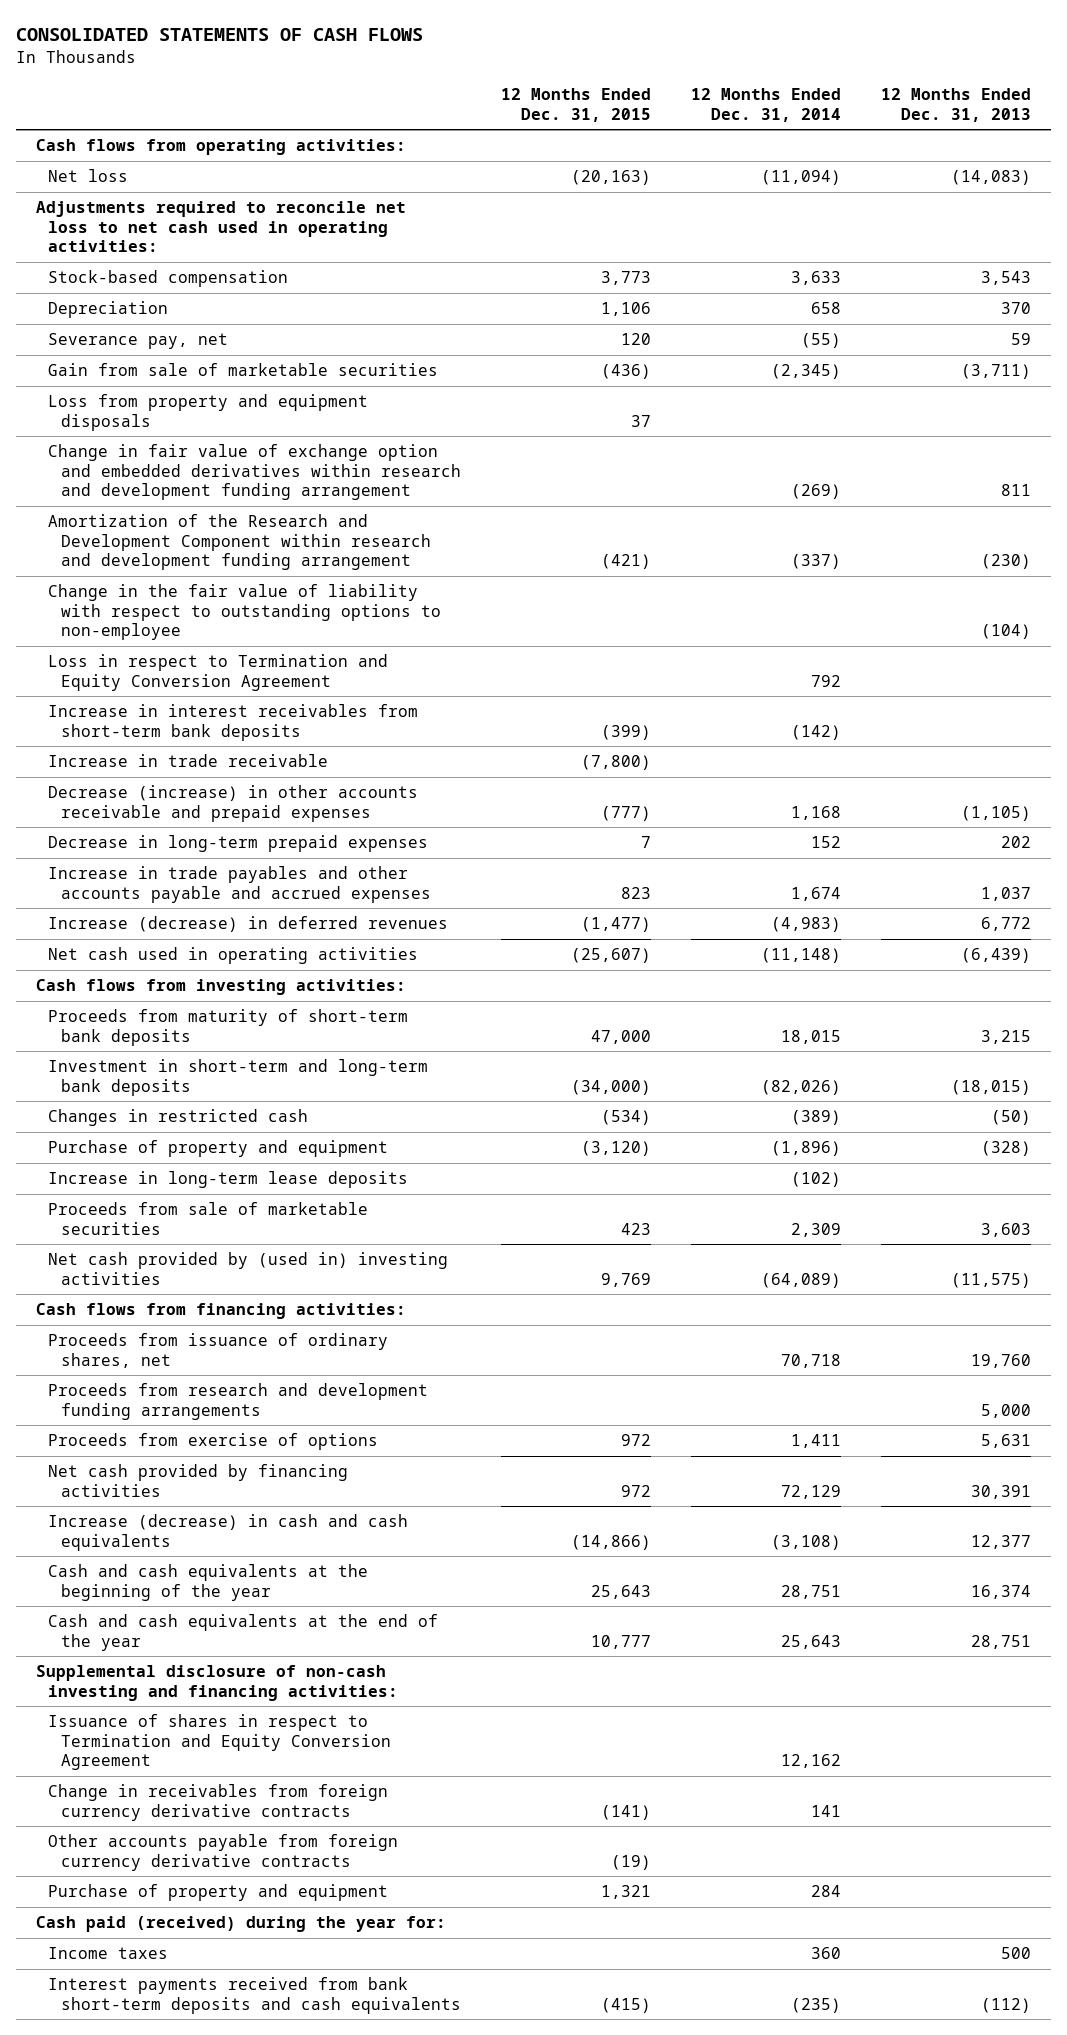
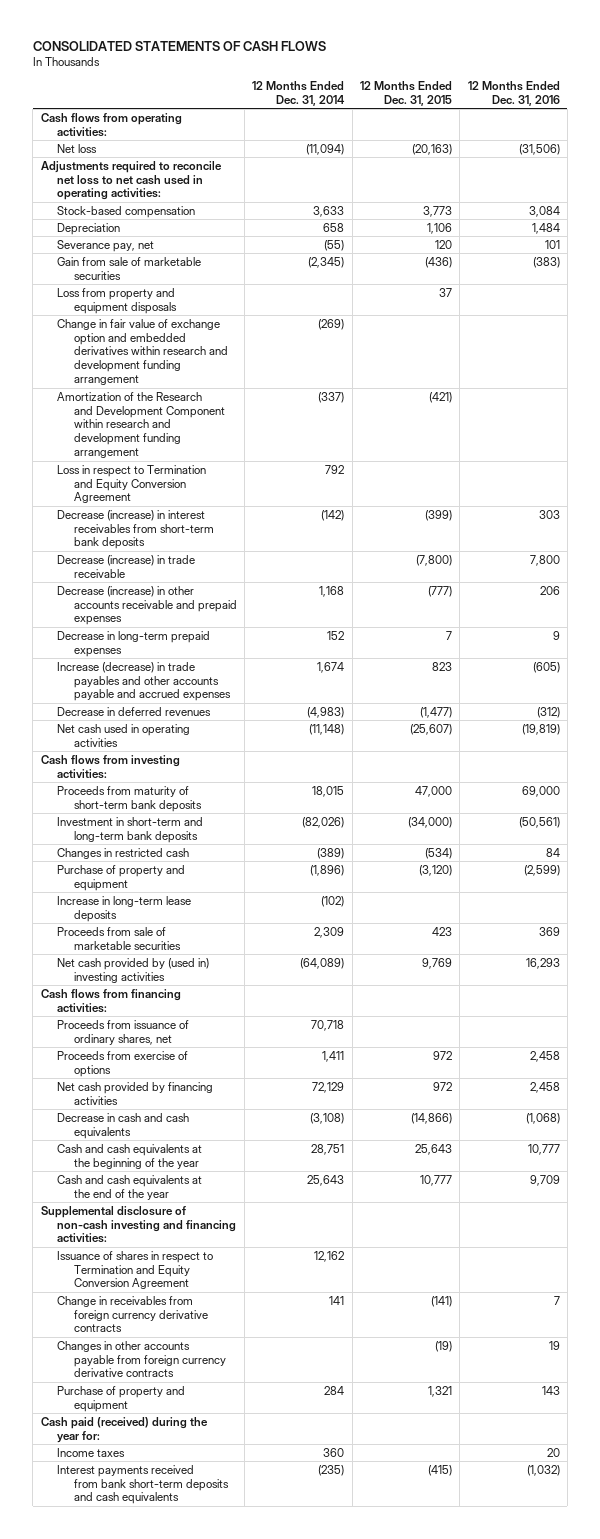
[880,88,1031,122] 12 Months Ended Dec. 31, 2013 -> none
none -> [467,80,560,106] 12 Months Ended Dec. 31, 2016
[48,584,441,640] Change in the fair value of liability with respect to outstanding options to non-employee -> none
[48,704,419,741] Increase in interest receivables from short-term bank deposits -> [57,509,214,550] Decrease (increase) in interest receivables from short-term bank deposits
[48,754,329,768] Increase in trade receivable -> [57,554,196,578] Decrease (increase) in trade receivable
[48,866,431,903] Increase in trade payables and other accounts payable and accrued expenses -> [57,661,231,702] Increase (decrease) in trade payables and other accounts payable and accrued expenses
[48,916,449,933] Increase (decrease) in deferred revenues -> [57,706,212,716] Decrease in deferred revenues
[48,1383,429,1420] Proceeds from research and development funding arrangements -> none
[48,1514,409,1551] Increase (decrease) in cash and cash equivalents -> [57,1112,190,1139] Decrease in cash and cash equivalents
[48,1834,399,1871] Other accounts payable from foreign currency derivative contracts -> [57,1340,226,1378] Changes in other accounts payable from foreign currency derivative contracts

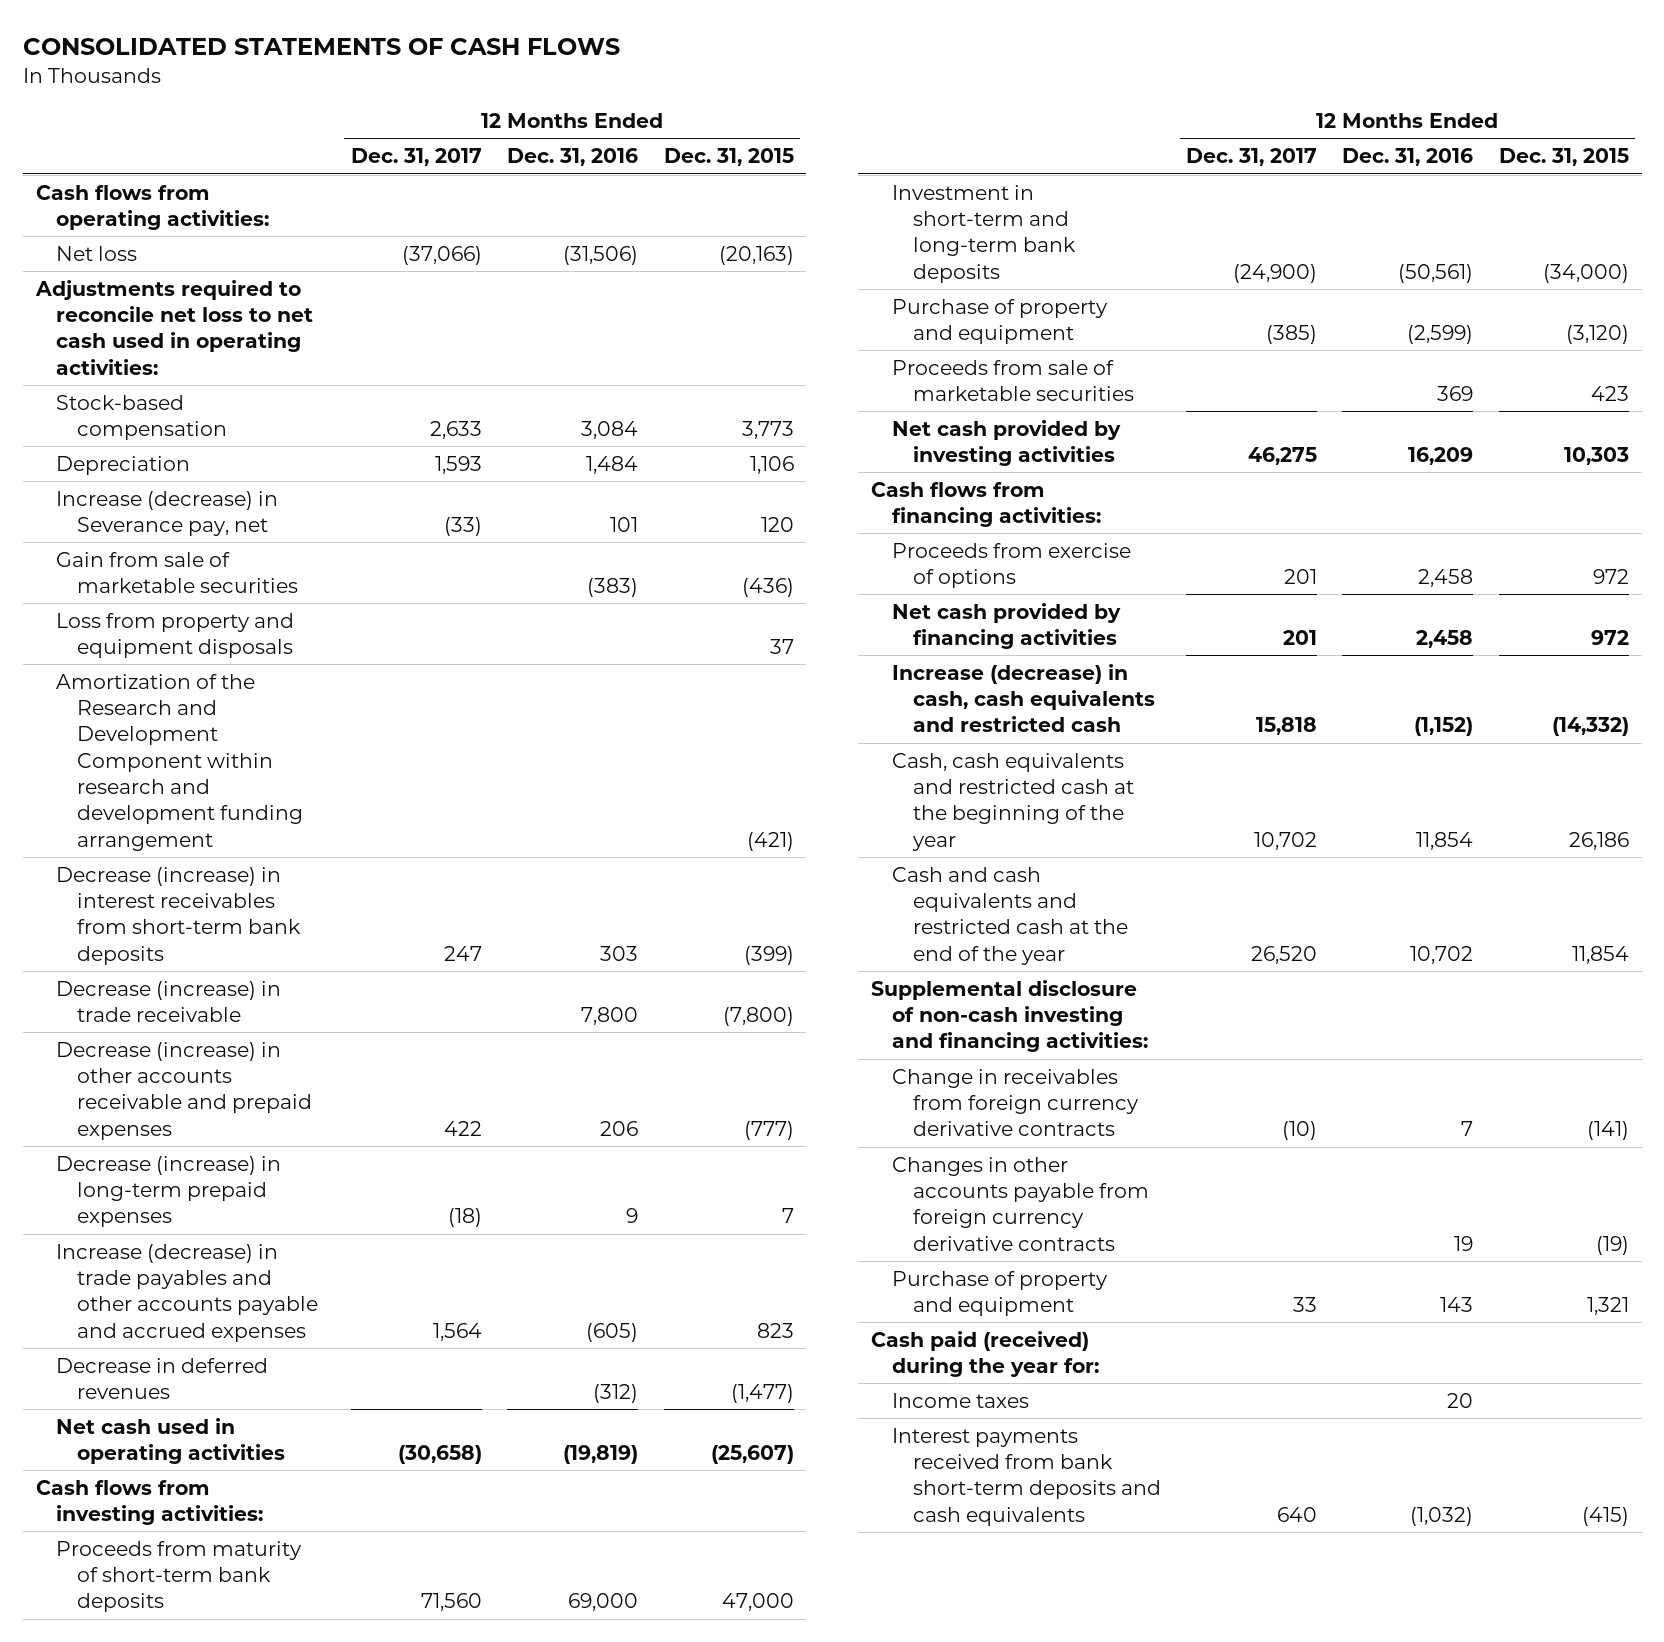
[252,80,346,106] 12 Months Ended Dec. 31, 2014 -> none
none -> [350,148,482,167] Dec. 31, 2017
[57,239,155,252] Severance pay, net -> [56,490,279,537] Increase (decrease) in Severance pay, net
[57,318,228,386] Change in fair value of exchange option and embedded derivatives within research and development funding arrangement -> none
[57,464,207,504] Loss in respect to Termination and Equity Conversion Agreement -> none
[57,630,211,657] Decrease in long-term prepaid expenses -> [56,1155,282,1228] Decrease (increase) in long-term prepaid expenses
[57,847,190,859] Changes in restricted cash -> none
[57,895,192,922] Increase in long-term lease deposits -> none
[57,957,210,983] Net cash provided by (used in) investing activities -> [891,419,1121,467] Net cash provided by investing activities
[421,957,452,969] 9,769 -> [1563,447,1629,466] 10,303
[525,957,560,969] 16,293 -> [1408,447,1474,466] 16,209
[57,1019,190,1045] Proceeds from issuance of ordinary shares, net -> none
[57,1112,190,1139] Decrease in cash and cash equivalents -> [891,663,1155,733] Increase (decrease) in cash, cash equivalents and restricted cash
[410,1112,452,1124] (14,866) -> [1551,717,1629,737] (14,332)
[525,1112,560,1124] (1,068) -> [1414,717,1474,737] (1,152)
[57,1143,203,1169] Cash and cash equivalents at the beginning of the year -> [891,752,1134,851] Cash, cash equivalents and restricted cash at the beginning of the year
[414,1143,452,1155] 25,643 -> [1568,831,1629,850] 26,186
[527,1143,560,1155] 10,777 -> [1416,831,1474,850] 11,854
[57,1174,203,1200] Cash and cash equivalents at the end of the year -> [891,866,1128,965] Cash and cash equivalents and restricted cash at the end of the year
[419,1174,452,1186] 10,777 -> [1571,945,1629,964] 11,854
[529,1174,560,1186] 9,709 -> [1410,945,1474,964] 10,702
[57,1250,214,1290] Issuance of shares in respect to Termination and Equity Conversion Agreement -> none

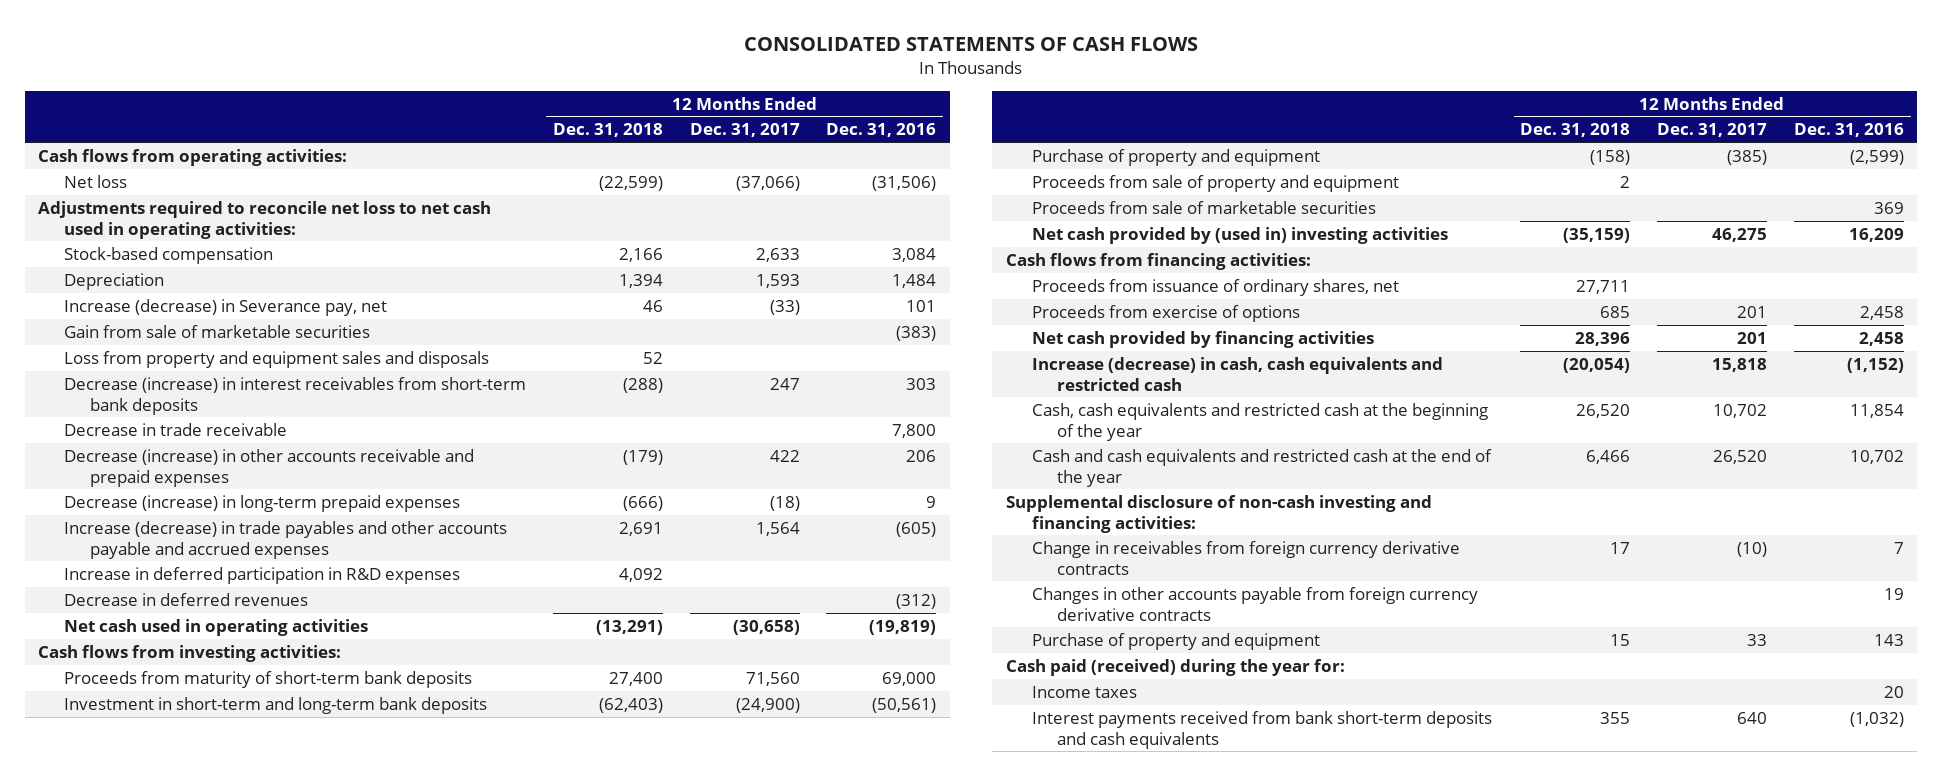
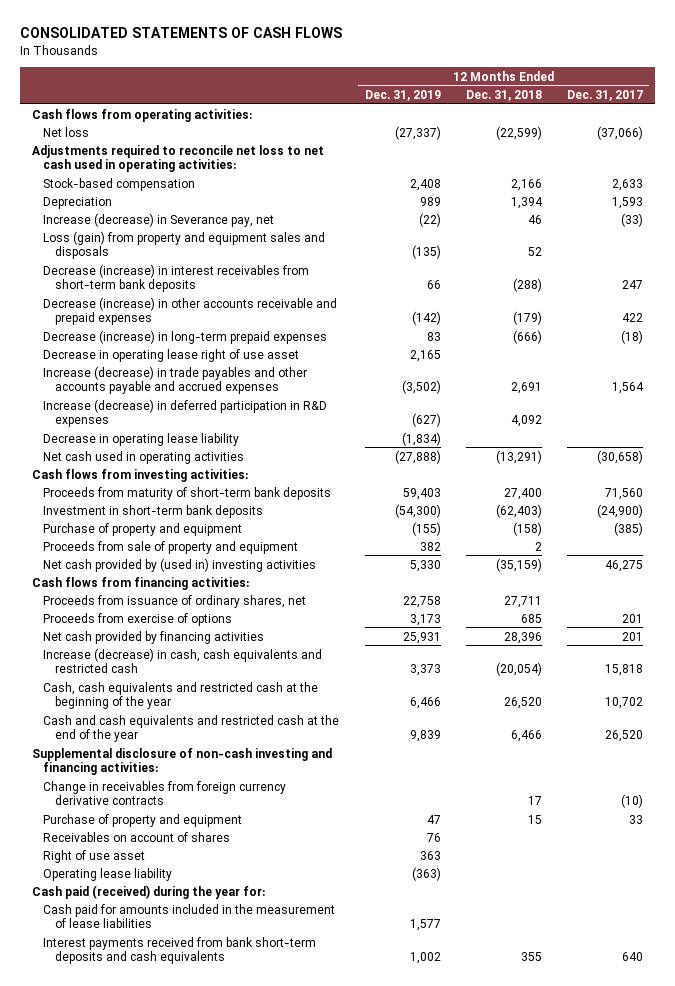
[826,123,937,138] Dec. 31, 2016 -> none
none -> [364,89,441,101] Dec. 31, 2019
[63,324,370,338] Gain from sale of marketable securities -> none
[63,350,489,368] Loss from property and equipment sales and disposals -> [43,230,326,260] Loss (gain) from property and equipment sales and disposals
[63,422,287,436] Decrease in trade receivable -> none
none -> [43,348,300,362] Decrease in operating lease right of use asset
[63,592,308,606] Decrease in deferred revenues -> none
[63,566,460,584] Increase in deferred participation in R&D expenses -> [43,398,328,428] Increase (decrease) in deferred participation in R&D expenses
none -> [43,432,240,446] Decrease in operating lease liability
[63,696,487,714] Investment in short-term and long-term bank deposits -> [43,504,264,518] Investment in short-term bank deposits
[1031,200,1376,214] Proceeds from sale of marketable securities -> none
[1031,586,1478,621] Changes in other accounts payable from foreign currency derivative contracts -> none
none -> [43,831,231,842] Receivables on account of shares
none -> [43,849,146,863] Right of use asset
none -> [43,867,173,881] Operating lease liability
[1031,685,1137,698] Income taxes -> none
none -> [43,903,336,929] Cash paid for amounts included in the measurement of lease liabilities

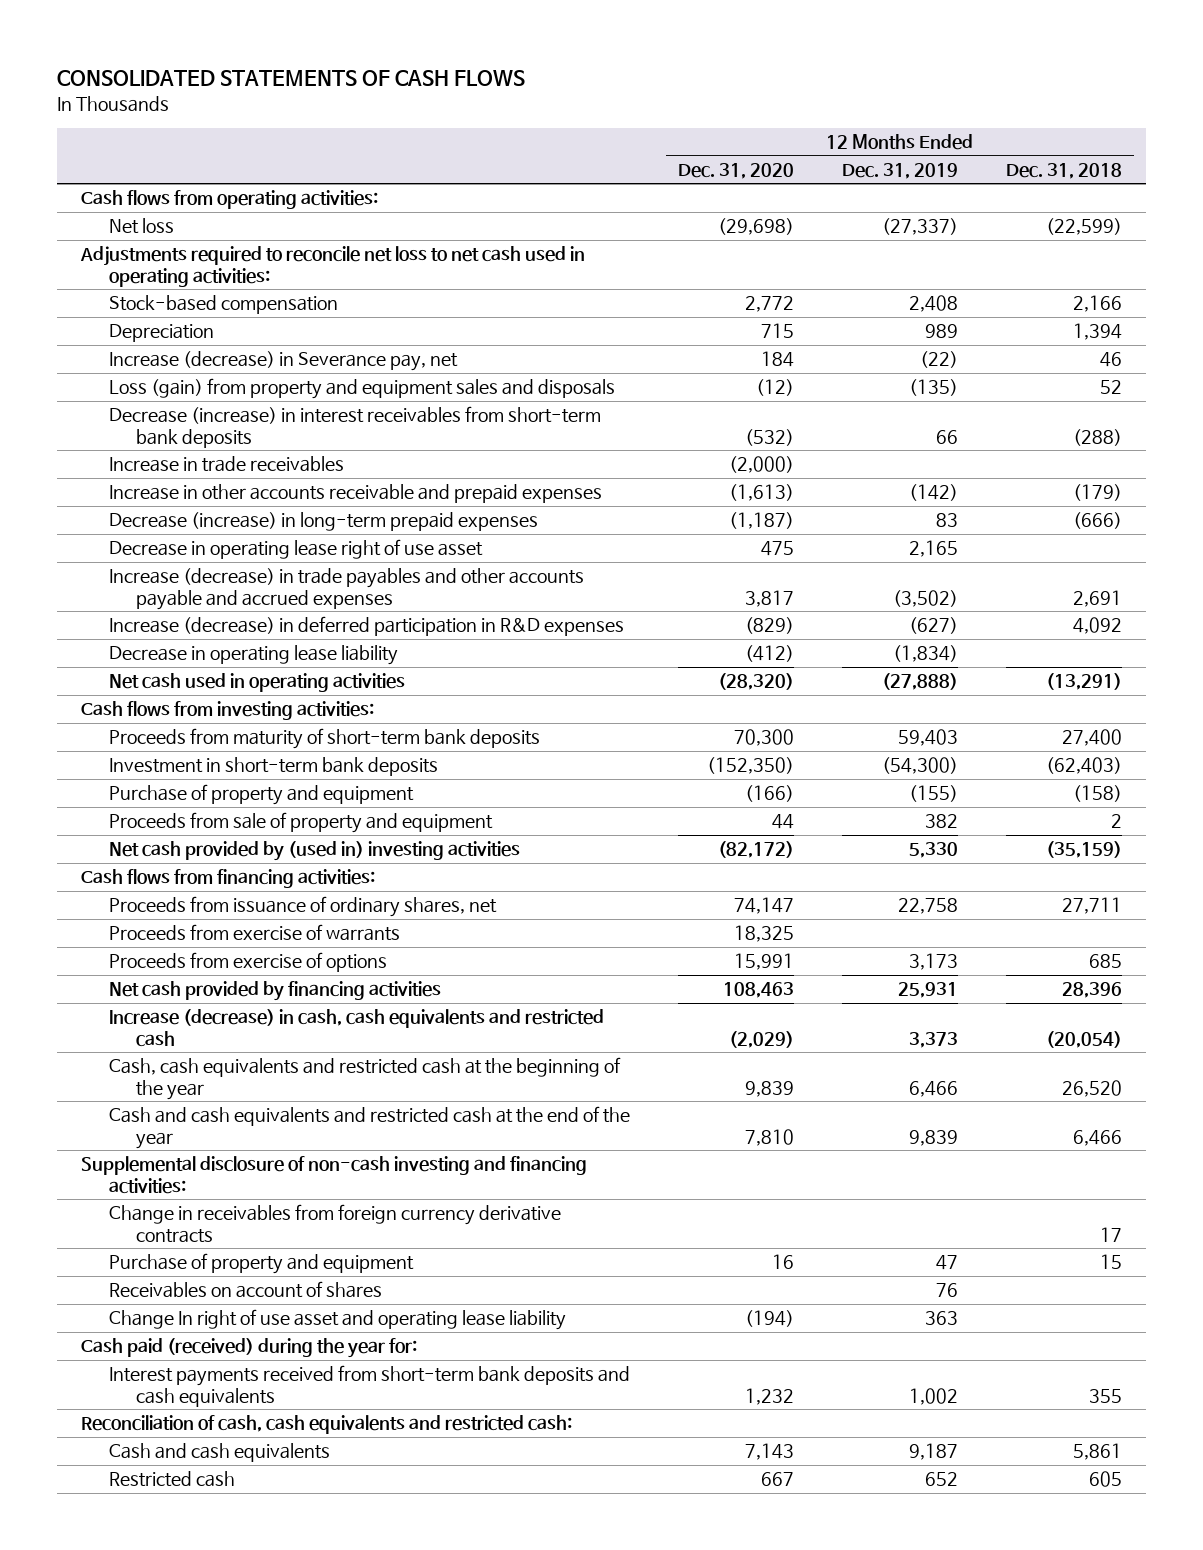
[566,89,643,101] Dec. 31, 2017 -> none
none -> [677,162,794,179] Dec. 31, 2020
none -> [108,456,344,473] Increase in trade receivables
[43,296,338,326] Decrease (increase) in other accounts receivable and prepaid expenses -> [108,484,602,504] Increase in other accounts receivable and prepaid expenses
none -> [108,924,400,942] Proceeds from exercise of warrants
[43,867,173,881] Operating lease liability -> none
[43,849,146,863] Right of use asset -> [108,1309,566,1331] Change In right of use asset and operating lease liability
[43,903,336,929] Cash paid for amounts included in the measurement of lease liabilities -> none
[43,936,317,965] Interest payments received from bank short-term deposits and cash equivalents -> [108,1365,630,1407] Interest payments received from short-term bank deposits and cash equivalents
none -> [81,1415,573,1435] Reconciliation of cash, cash equivalents and restricted cash:
none -> [108,1443,330,1463] Cash and cash equivalents
none -> [108,1471,235,1488] Restricted cash

